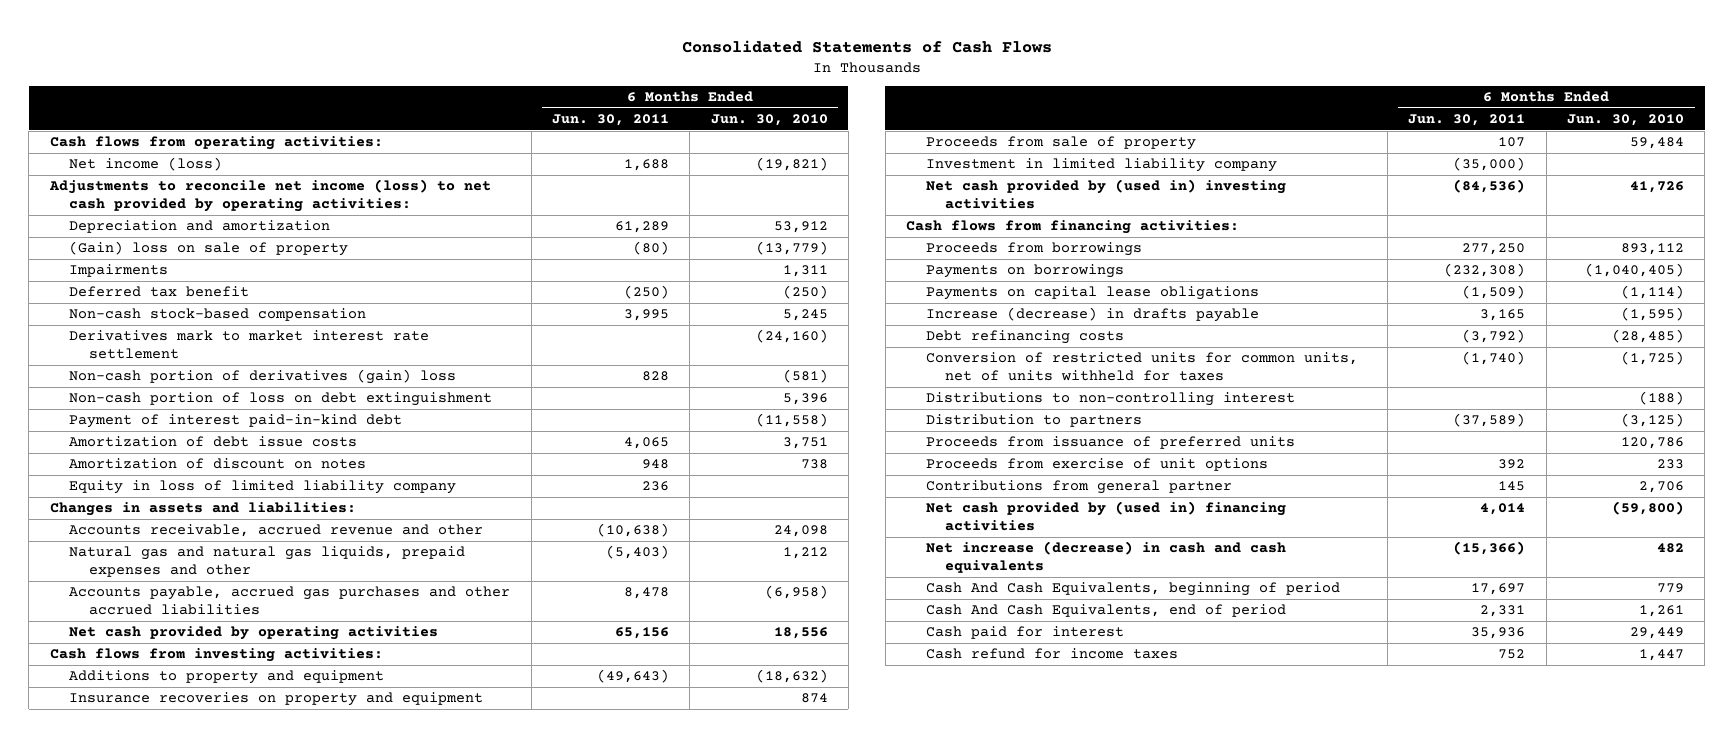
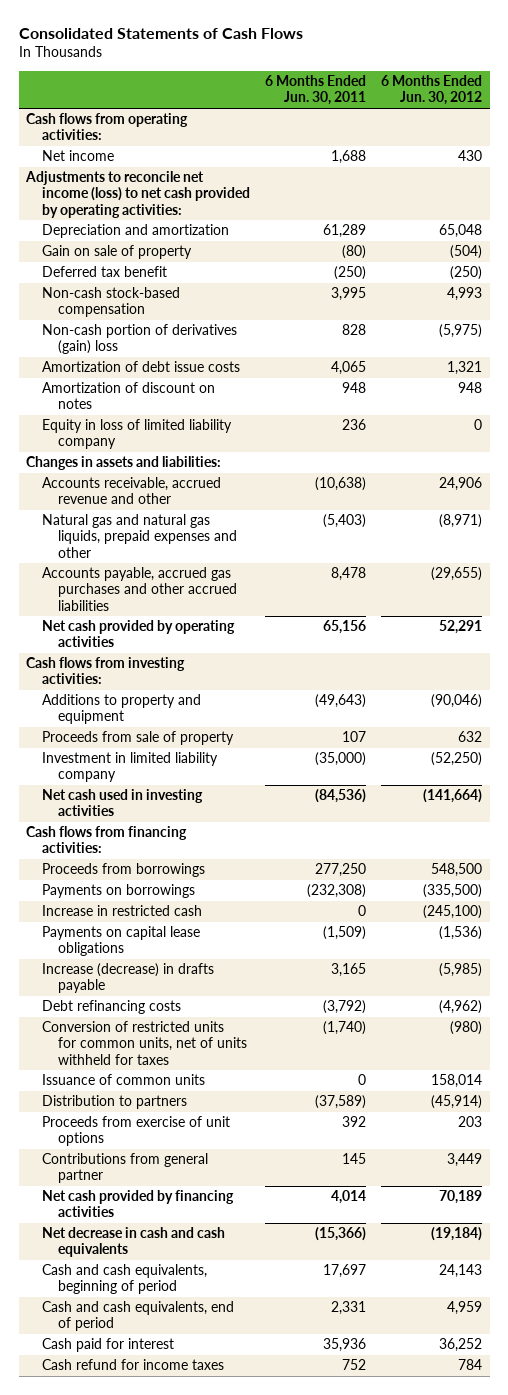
[710,114,828,127] Jun. 30, 2010 -> none
none -> [381,75,483,106] 6 Months Ended Jun. 30, 2012
[69,157,223,172] Net income (loss) -> [42,150,115,162] Net income
[69,264,169,278] Impairments -> none
[69,241,349,257] (Gain) loss on sale of property -> [42,245,193,260] Gain on sale of property
[69,330,430,360] Derivatives mark to market interest rate settlement -> none
[69,392,493,407] Non-cash portion of loss on debt extinguishment -> none
[69,414,403,429] Payment of interest paid-in-kind debt -> none
[69,692,484,707] Insurance recoveries on property and equipment -> none
[925,179,1286,210] Net cash provided by (used in) investing activities -> [42,789,204,817] Net cash used in investing activities
none -> [42,905,203,917] Increase in restricted cash
[925,392,1295,407] Distributions to non-controlling interest -> none
none -> [42,1074,206,1086] Issuance of common units
[925,436,1295,450] Proceeds from issuance of preferred units -> none
[925,501,1286,532] Net cash provided by (used in) financing activities -> [42,1190,235,1218] Net cash provided by financing activities
[925,541,1286,574] Net increase (decrease) in cash and cash equivalents -> [42,1227,226,1258] Net decrease in cash and cash equivalents
[925,582,1340,597] Cash And Cash Equivalents, beginning of period -> [42,1264,208,1295] Cash and cash equivalents, beginning of period
[925,604,1286,618] Cash And Cash Equivalents, end of period -> [42,1301,235,1332] Cash and cash equivalents, end of period

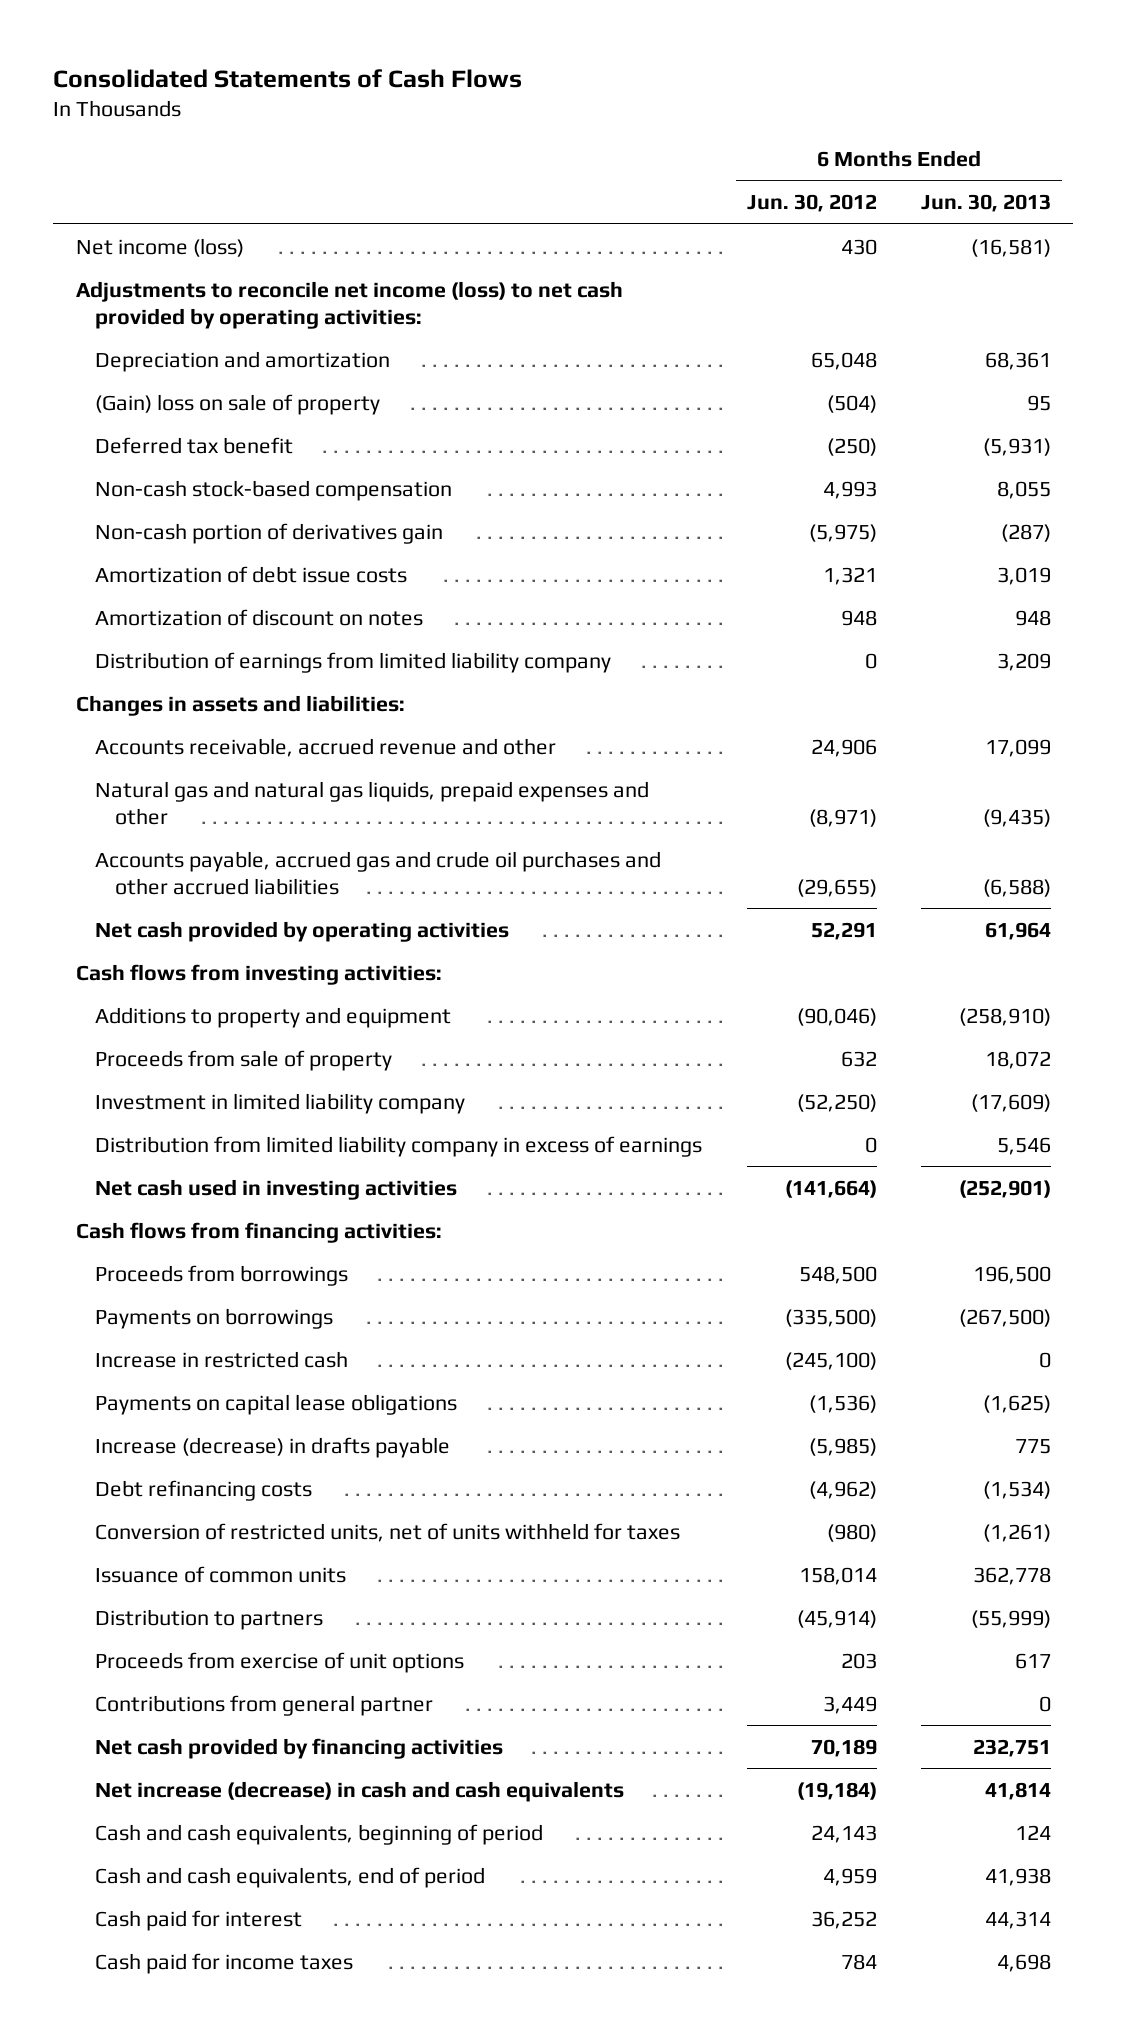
[265,75,367,106] 6 Months Ended Jun. 30, 2011 -> none
none -> [920,194,1051,213] Jun. 30, 2013
[26,113,189,141] Cash flows from operating activities: -> none
[42,150,115,162] Net income -> [75,237,244,257] Net income (loss)
[42,245,193,260] Gain on sale of property -> [95,393,381,415] (Gain) loss on sale of property
[42,324,238,355] Non-cash portion of derivatives (gain) loss -> [95,522,444,544] Non-cash portion of derivatives gain
[42,419,233,450] Equity in loss of limited liability company -> none
none -> [95,651,612,673] Distribution of earnings from limited liability company
[42,567,238,611] Accounts payable, accrued gas purchases and other accrued liabilities -> [95,850,662,895] Accounts payable, accrued gas and crude oil purchases and other accrued liabilities
none -> [95,1135,703,1157] Distribution from limited liability company in excess of earnings
[42,1021,248,1065] Conversion of restricted units for common units, net of units withheld for taxes -> [95,1522,681,1542] Conversion of restricted units, net of units withheld for taxes
[42,1227,226,1258] Net decrease in cash and cash equivalents -> [95,1780,625,1802] Net increase (decrease) in cash and cash equivalents
[42,1359,225,1371] Cash refund for income taxes -> [95,1952,354,1974] Cash paid for income taxes

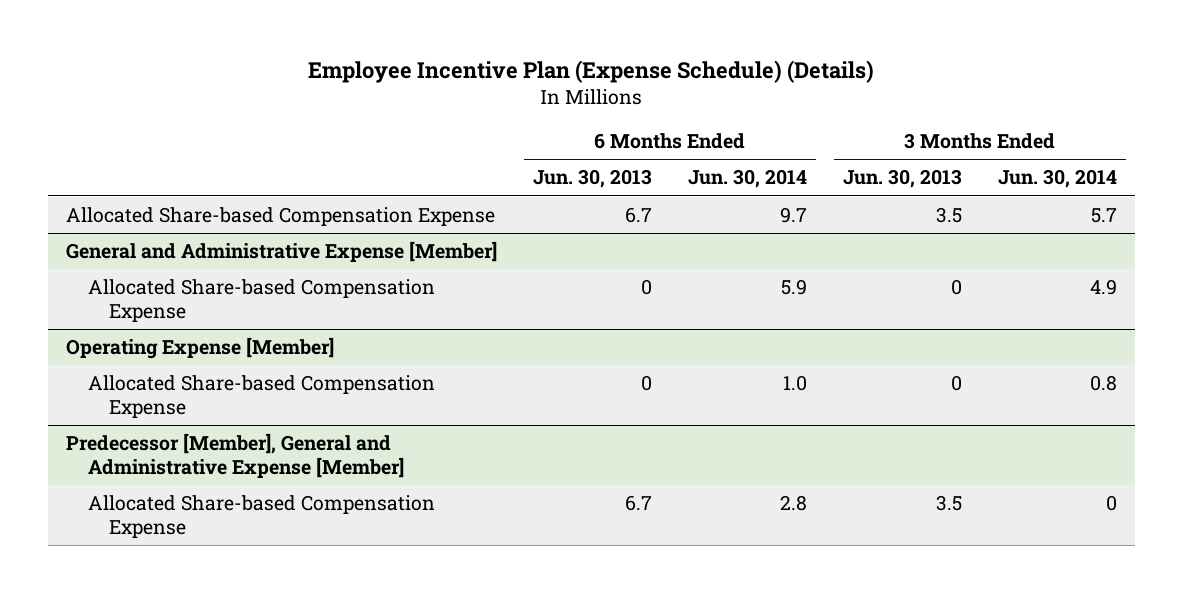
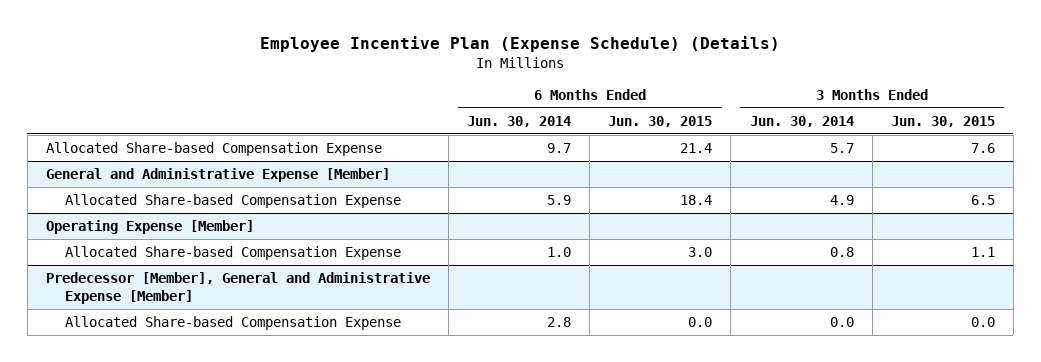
[532,169,652,189] Jun. 30, 2013 -> none
[843,169,963,189] Jun. 30, 2013 -> none
none -> [608,115,713,127] Jun. 30, 2015
none -> [890,115,995,127] Jun. 30, 2015
[1106,495,1118,512] 0 -> [829,317,854,328] 0.0

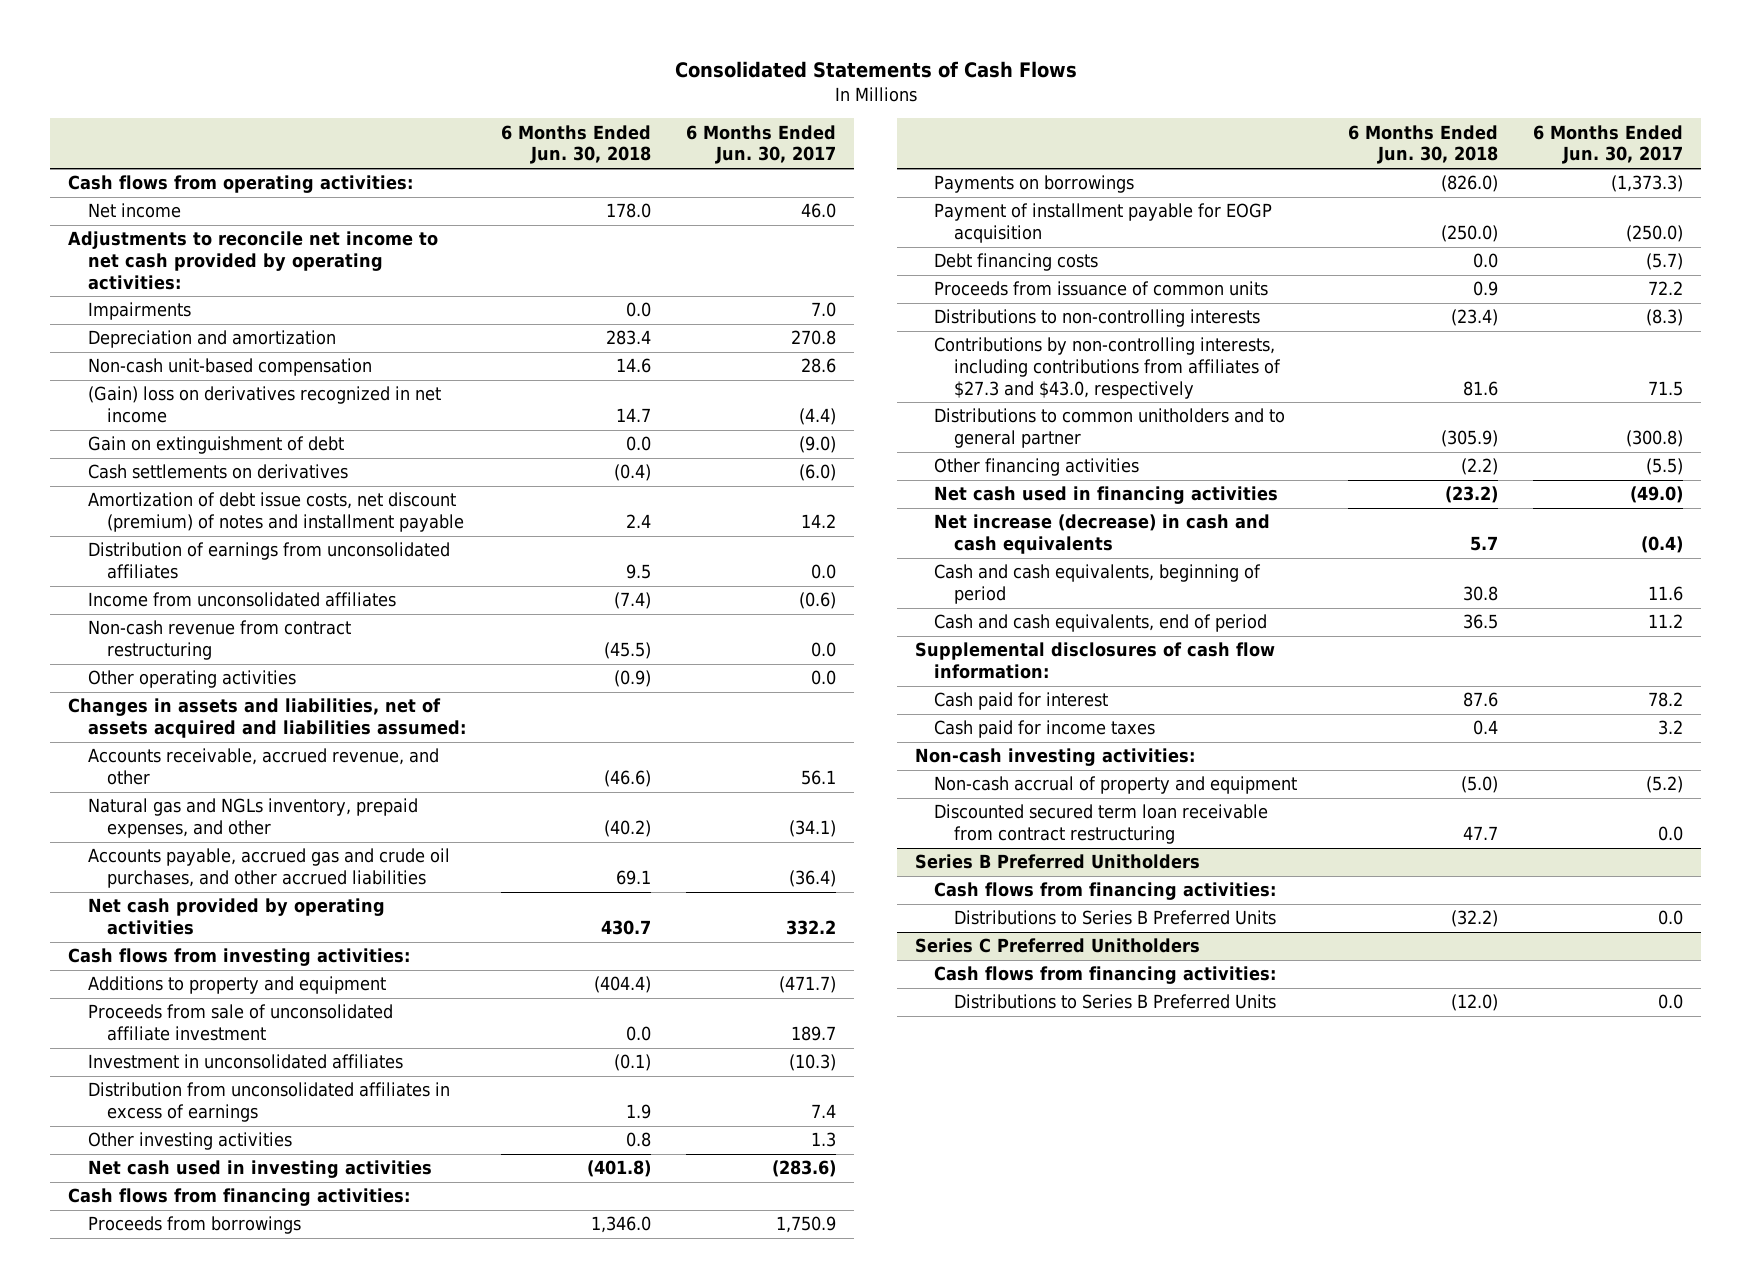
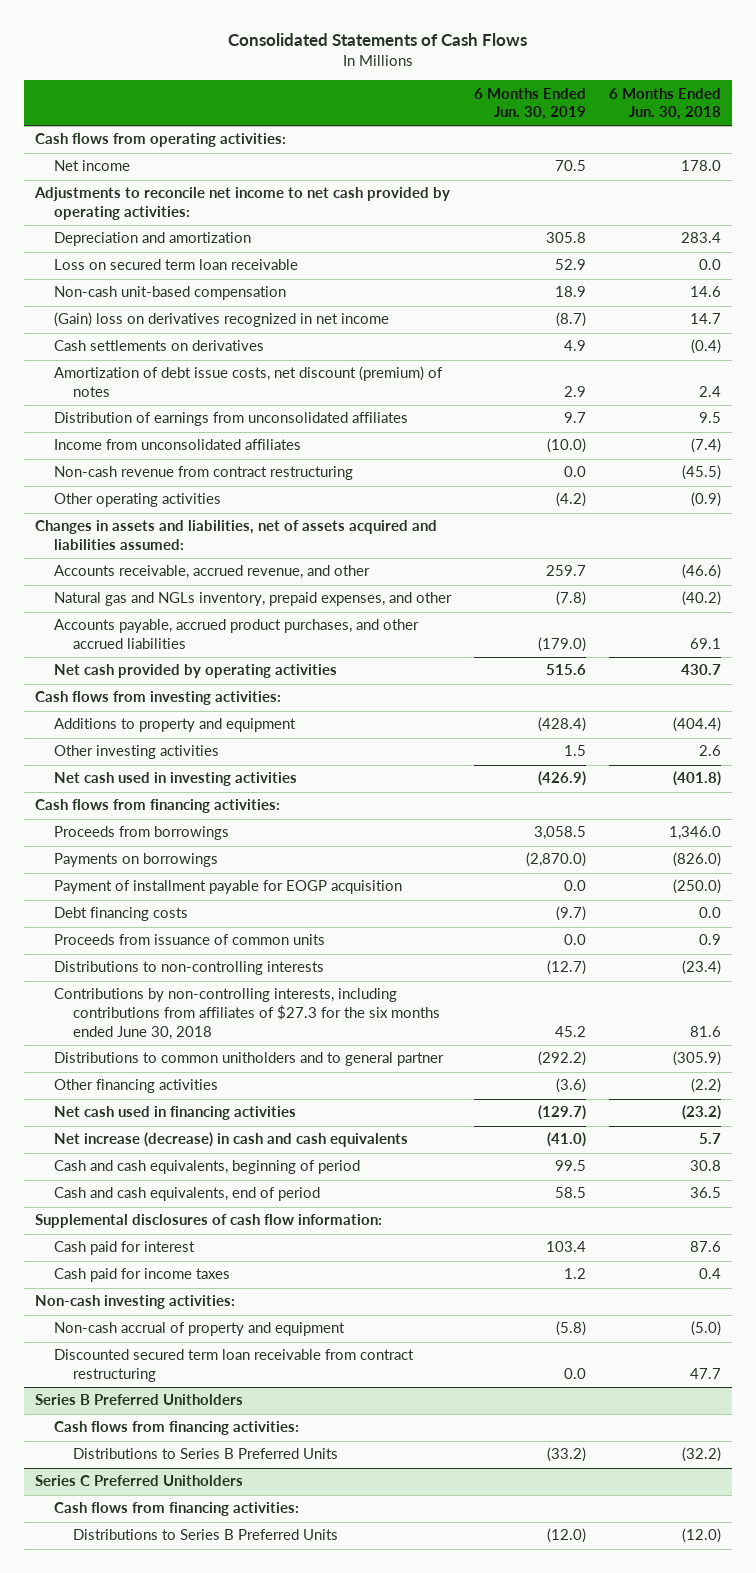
[686,124,837,165] 6 Months Ended Jun. 30, 2017 -> none
none -> [474,87,587,121] 6 Months Ended Jun. 30, 2019
[87,302,191,321] Impairments -> none
none -> [54,259,299,271] Loss on secured term loan receivable
[87,436,344,455] Gain on extinguishment of debt -> none
[87,492,465,533] Amortization of debt issue costs, net discount (premium) of notes and installment payable -> [54,366,444,397] Amortization of debt issue costs, net discount (premium) of notes
[87,848,450,889] Accounts payable, accrued gas and crude oil purchases, and other accrued liabilities -> [54,619,420,649] Accounts payable, accrued product purchases, and other accrued liabilities
[87,1004,393,1042] Proceeds from sale of unconsolidated affiliate investment -> none
[87,1054,403,1070] Investment in unconsolidated affiliates -> none
[87,1082,450,1123] Distribution from unconsolidated affiliates in excess of earnings -> none
[625,1132,651,1148] 0.8 -> [698,745,721,757] 2.6
[934,337,1281,399] Contributions by non-controlling interests, including contributions from affiliates of $27.3 and $43.0, respectively -> [54,988,441,1040] Contributions by non-controlling interests, including contributions from affiliates of $27.3 for the six months ended June 30, 2018

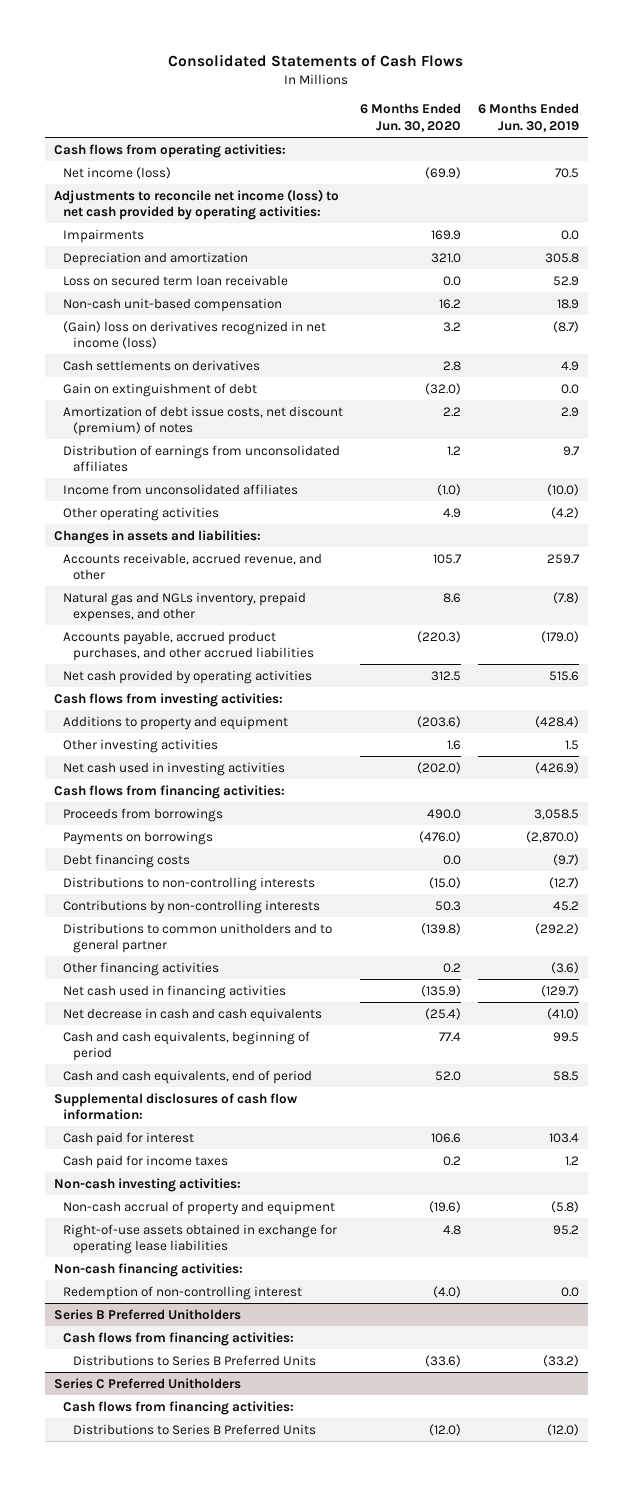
[608,87,721,121] 6 Months Ended Jun. 30, 2018 -> none
none -> [360,103,462,133] 6 Months Ended Jun. 30, 2020
[54,160,131,172] Net income -> [63,166,172,179] Net income (loss)
[34,187,451,220] Adjustments to reconcile net income to net cash provided by operating activities: -> [53,188,339,221] Adjustments to reconcile net income (loss) to net cash provided by operating activities:
none -> [63,228,145,243] Impairments
[54,312,390,328] (Gain) loss on derivatives recognized in net income -> [63,320,327,350] (Gain) loss on derivatives recognized in net income (loss)
none -> [63,382,258,397] Gain on extinguishment of debt
[54,466,354,481] Non-cash revenue from contract restructuring -> none
[35,520,438,550] Changes in assets and liabilities, net of assets acquired and liabilities assumed: -> [53,529,261,544] Changes in assets and liabilities:
[54,880,403,895] Payment of installment payable for EOGP acquisition -> none
[54,934,326,946] Proceeds from issuance of common units -> none
[54,988,441,1040] Contributions by non-controlling interests, including contributions from affiliates of $27.3 for the six months ended June 30, 2018 -> [63,899,321,914] Contributions by non-controlling interests
[54,1132,409,1148] Net increase (decrease) in cash and cash equivalents -> [63,1007,323,1022] Net decrease in cash and cash equivalents
[54,1349,415,1382] Discounted secured term loan receivable from contract restructuring -> none
none -> [63,1223,338,1255] Right-of-use assets obtained in exchange for operating lease liabilities
none -> [53,1262,243,1277] Non-cash financing activities:
none -> [63,1285,303,1300] Redemption of non-controlling interest

